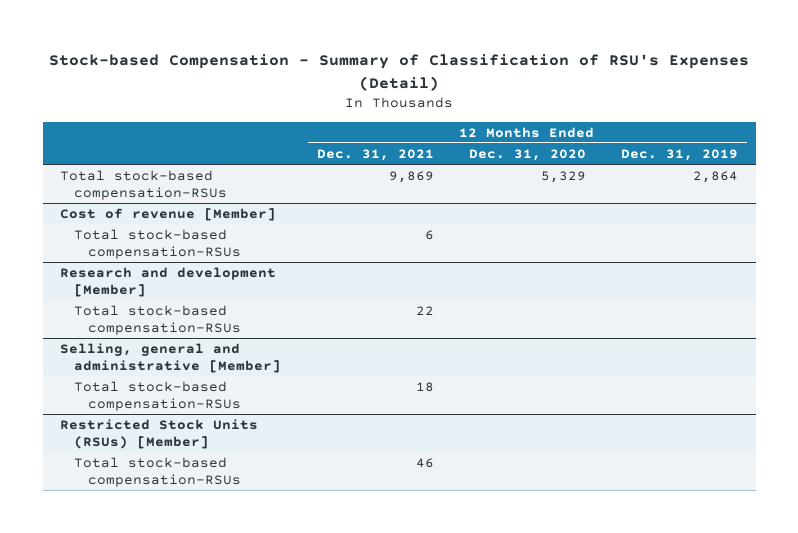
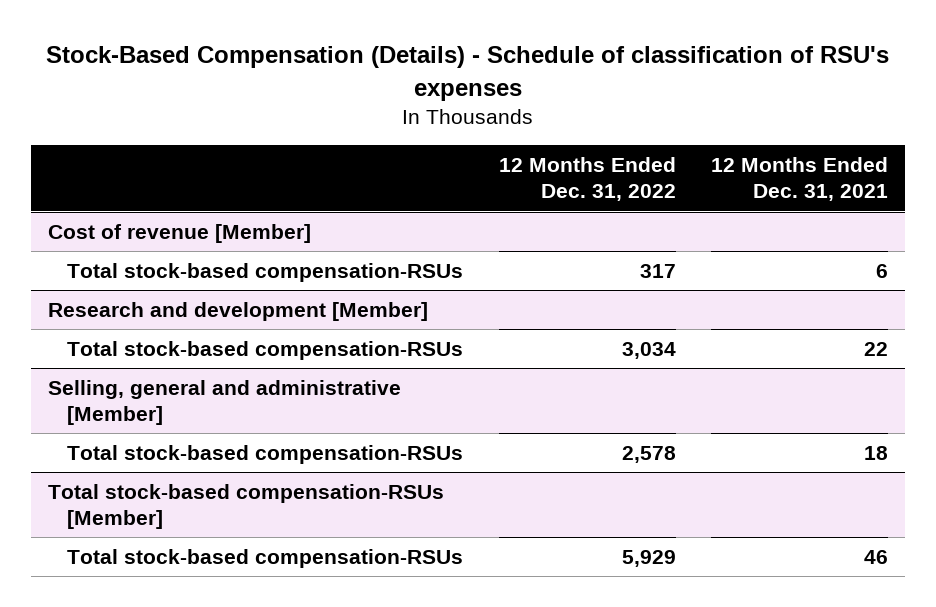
[49,54,750,91] Stock-based Compensation - Summary of Classification of RSU's Expenses (Detail) -> [45,46,889,101] Stock-Based Compensation (Details) - Schedule of classification of RSU's expenses
[468,148,586,161] Dec. 31, 2020 -> none
[620,148,738,161] Dec. 31, 2019 -> none
none -> [498,157,676,202] 12 Months Ended Dec. 31, 2022
[60,169,228,200] Total stock-based compensation-RSUs -> none
[60,418,259,449] Restricted Stock Units (RSUs) [Member] -> none
none -> [48,483,445,529] Total stock-based compensation-RSUs [Member]

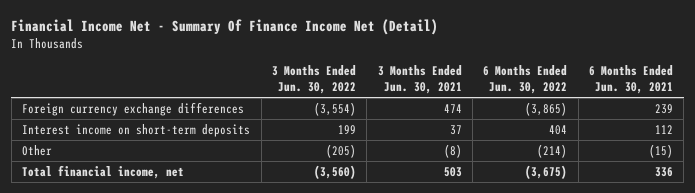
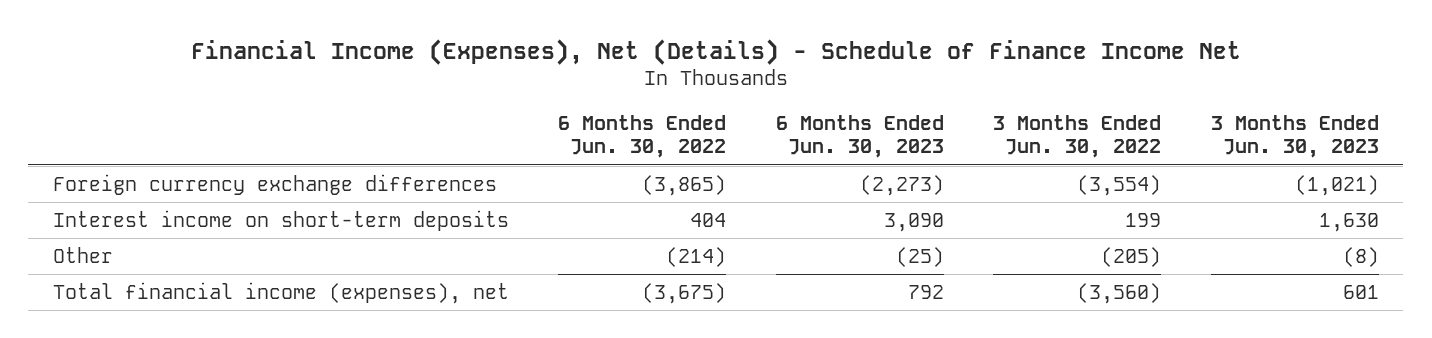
[11,18,439,35] Financial Income Net - Summary Of Finance Income Net (Detail) -> [190,38,1241,65] Financial Income (Expenses), Net (Details) - Schedule of Finance Income Net
[377,64,462,95] 3 Months Ended Jun. 30, 2021 -> none
[588,64,673,95] 6 Months Ended Jun. 30, 2021 -> none
none -> [775,114,944,159] 6 Months Ended Jun. 30, 2023
none -> [1210,114,1379,159] 3 Months Ended Jun. 30, 2023
[22,164,185,179] Total financial income, net -> [52,282,509,305] Total financial income (expenses), net

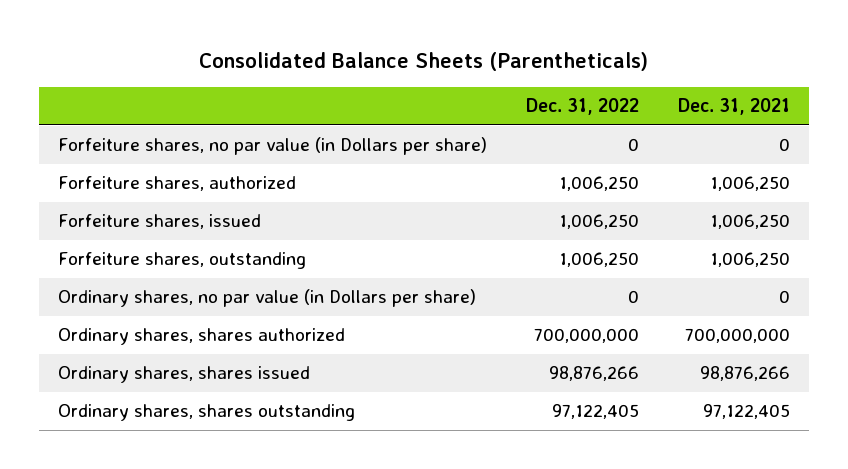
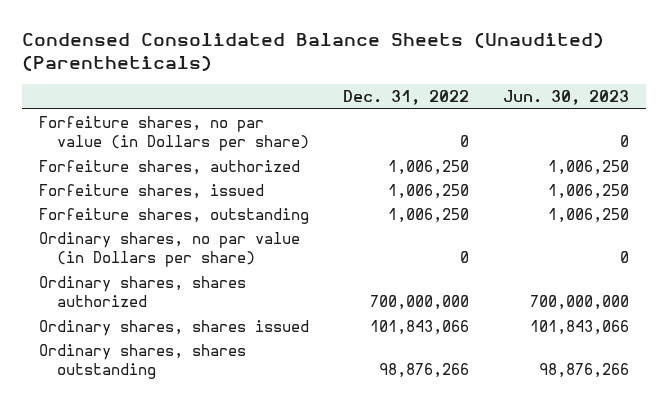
[198,51,648,71] Consolidated Balance Sheets (Parentheticals) -> [22,31,605,72] Condensed Consolidated Balance Sheets (Unaudited) (Parentheticals)
[677,98,790,116] Dec. 31, 2021 -> none
none -> [503,90,630,106] Jun. 30, 2023
[548,366,639,382] 98,876,266 -> [370,319,470,335] 101,843,066
[551,404,639,420] 97,122,405 -> [379,363,470,379] 98,876,266

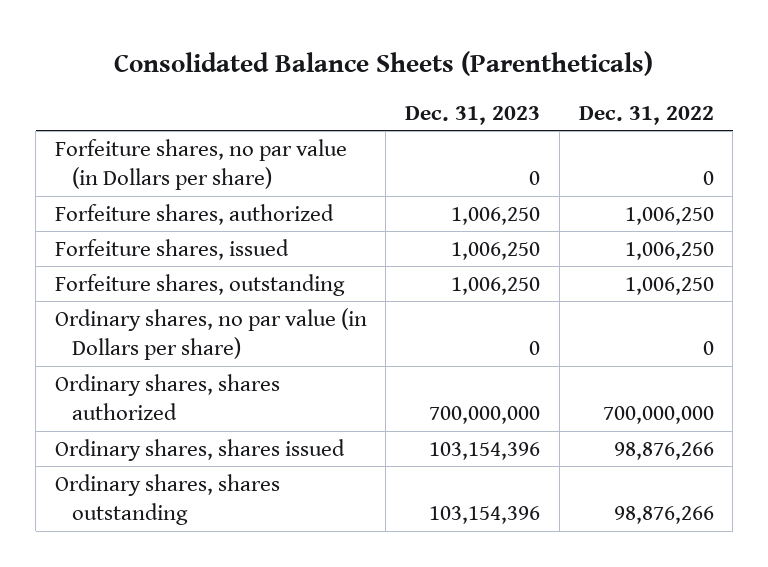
[22,31,605,72] Condensed Consolidated Balance Sheets (Unaudited) (Parentheticals) -> [114,50,654,76] Consolidated Balance Sheets (Parentheticals)
[503,90,630,106] Jun. 30, 2023 -> none
none -> [405,105,541,125] Dec. 31, 2023
[370,319,470,335] 101,843,066 -> [613,441,714,460] 98,876,266

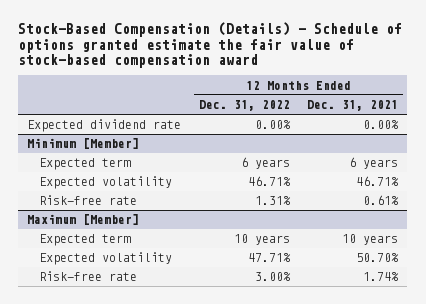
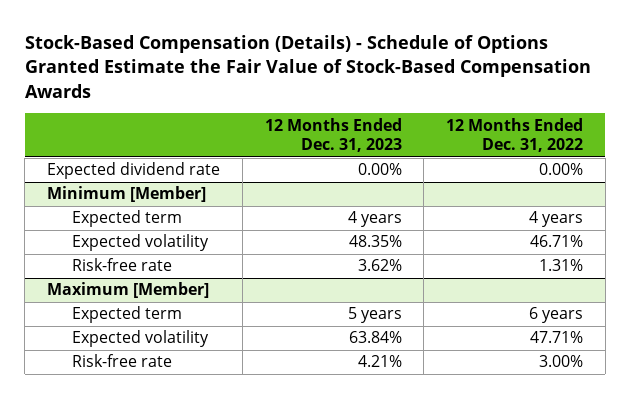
[18,22,403,69] Stock-Based Compensation (Details) - Schedule of options granted estimate the fair value of stock-based compensation award -> [24,35,591,98] Stock-Based Compensation (Details) - Schedule of Options Granted Estimate the Fair Value of Stock-Based Compensation Awards
[307,100,399,112] Dec. 31, 2021 -> none
none -> [264,117,402,153] 12 Months Ended Dec. 31, 2023
[240,157,290,170] 6 years -> [529,211,584,228] 4 years
[233,234,290,246] 10 years -> [529,307,584,324] 6 years

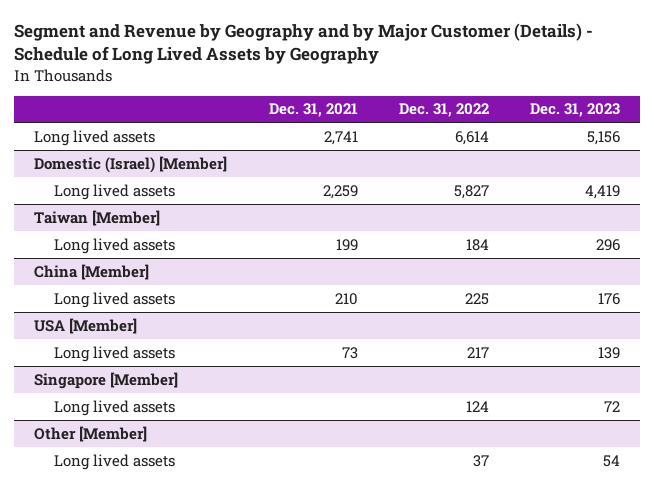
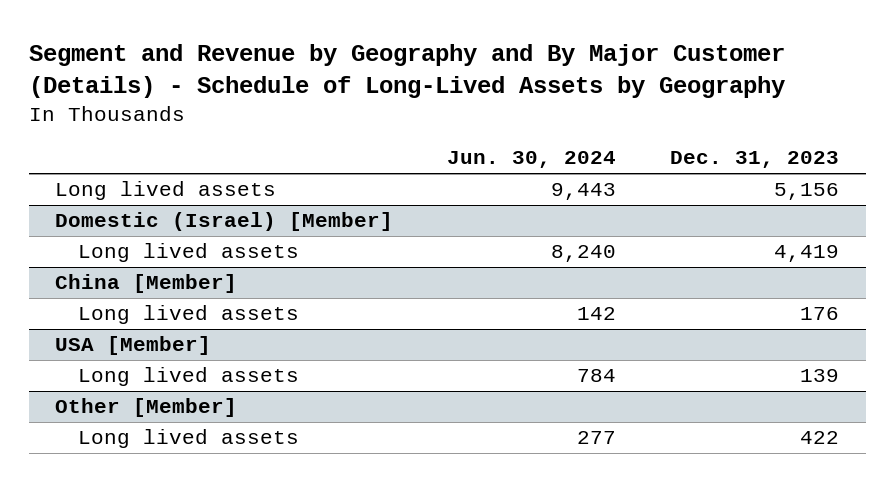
[13,23,593,65] Segment and Revenue by Geography and by Major Customer (Details) - Schedule of Long Lived Assets by Geography -> [28,43,785,99] Segment and Revenue by Geography and By Major Customer (Details) - Schedule of Long-Lived Assets by Geography
[268,103,358,118] Dec. 31, 2021 -> none
[398,103,489,118] Dec. 31, 2022 -> none
none -> [447,151,617,169] Jun. 30, 2024
[34,209,161,226] Taiwan [Member] -> none
[54,237,176,254] Long lived assets -> none
[34,371,179,389] Singapore [Member] -> none
[54,399,176,416] Long lived assets -> none
[602,454,620,467] 54 -> [799,431,839,445] 422

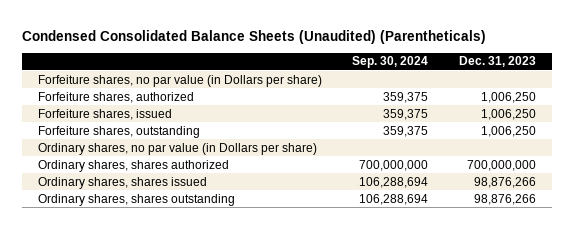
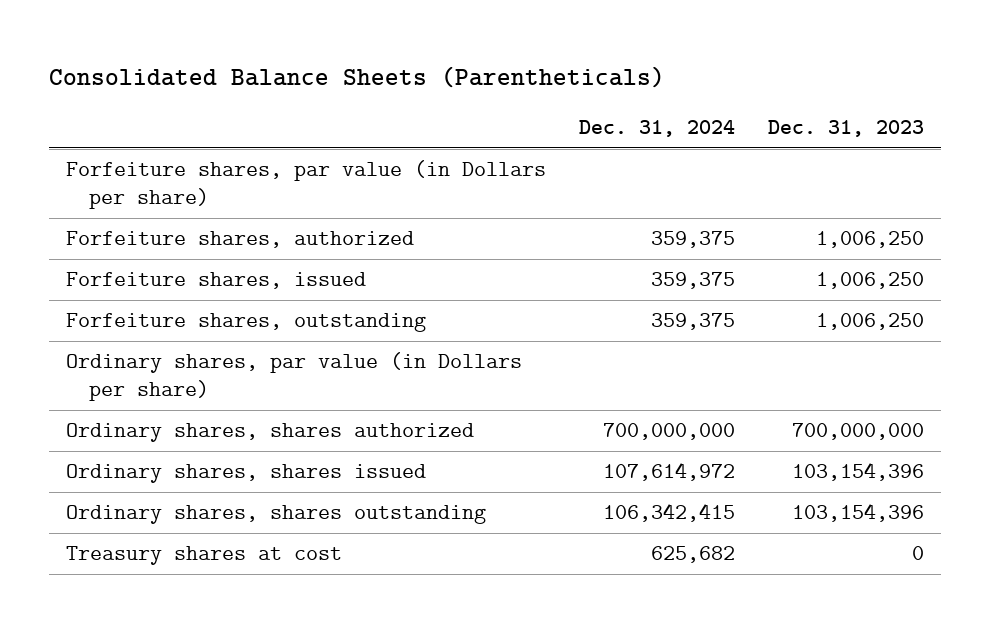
[22,29,487,44] Condensed Consolidated Balance Sheets (Unaudited) (Parentheticals) -> [49,65,666,88] Consolidated Balance Sheets (Parentheticals)
[352,56,429,69] Sep. 30, 2024 -> none
none -> [579,120,736,138] Dec. 31, 2024
[37,74,322,87] Forfeiture shares, no par value (in Dollars per share) -> [65,160,546,210] Forfeiture shares, par value (in Dollars per share)
[37,142,317,155] Ordinary shares, no par value (in Dollars per share) -> [65,352,522,402] Ordinary shares, par value (in Dollars per share)
[474,176,537,188] 98,876,266 -> [792,462,925,482] 103,154,396
[474,193,537,205] 98,876,266 -> [792,503,925,523] 103,154,396
none -> [65,546,342,566] Treasury shares at cost

